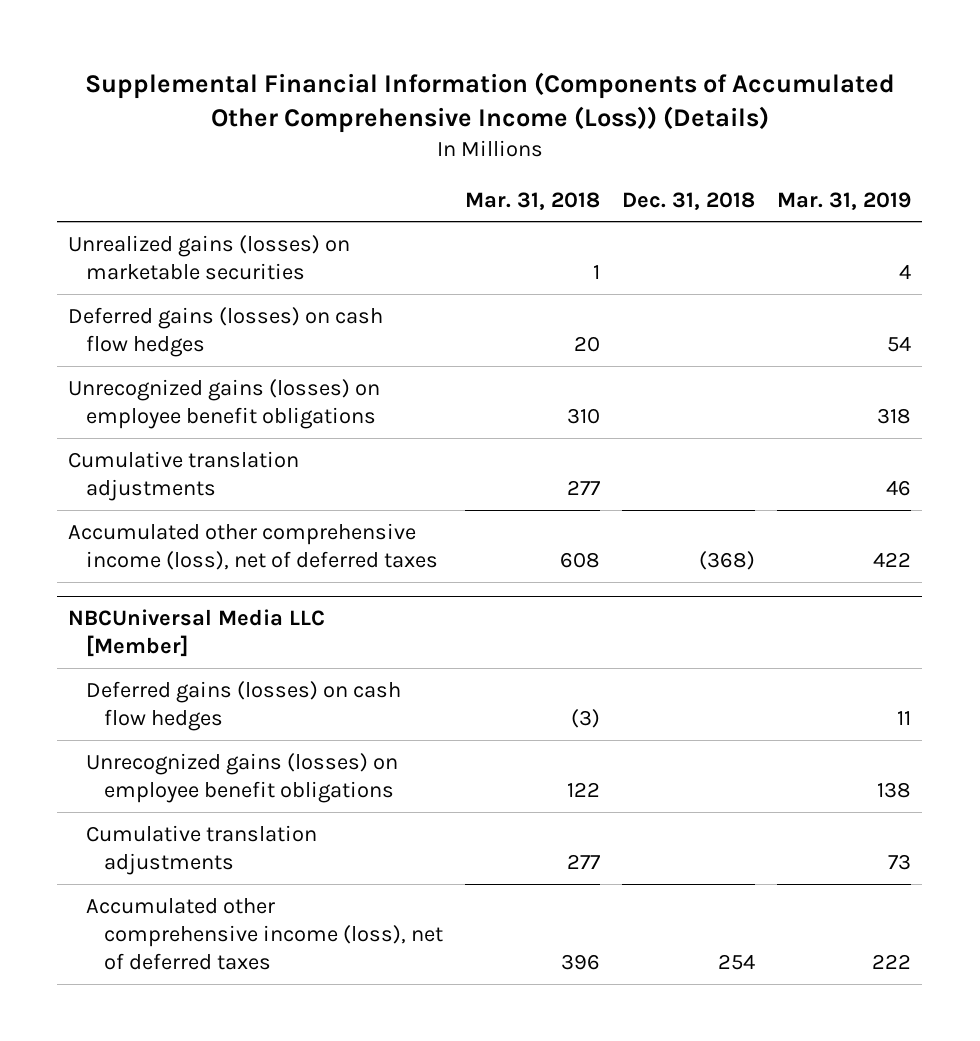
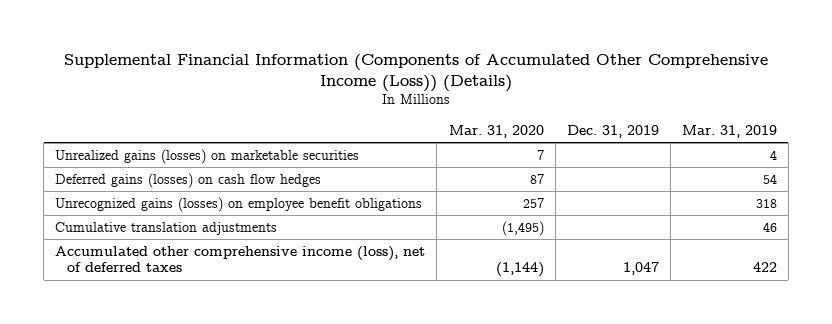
[464,191,600,210] Mar. 31, 2018 -> none
[622,191,756,210] Dec. 31, 2018 -> none
none -> [448,124,544,138] Mar. 31, 2020
none -> [566,124,659,138] Dec. 31, 2019
[68,608,326,658] NBCUniversal Media LLC [Member] -> none
[85,680,401,731] Deferred gains (losses) on cash flow hedges -> none
[85,752,398,803] Unrecognized gains (losses) on employee benefit obligations -> none
[85,824,317,875] Cumulative translation adjustments -> none
[85,897,443,971] Accumulated other comprehensive income (loss), net of deferred taxes -> none

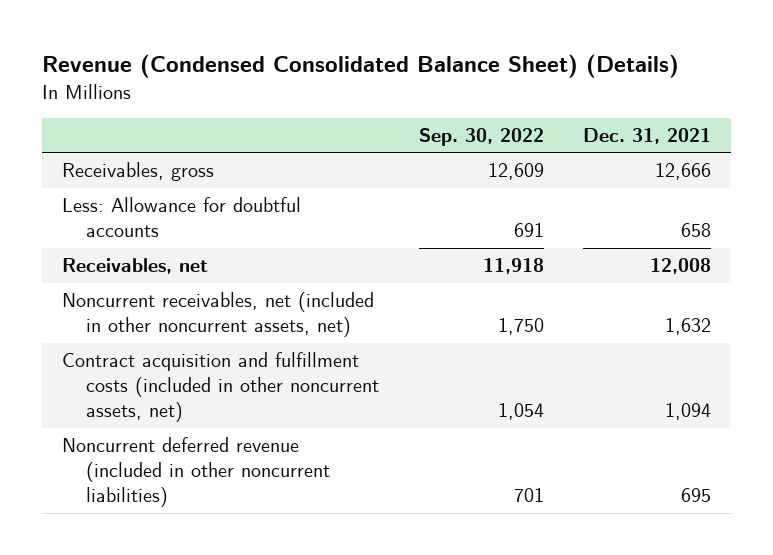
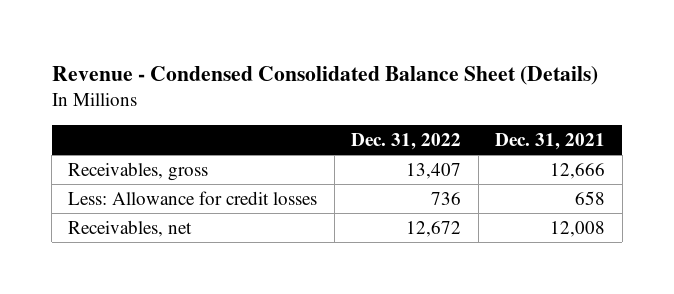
[42,54,680,79] Revenue (Condensed Consolidated Balance Sheet) (Details) -> [51,65,598,85] Revenue - Condensed Consolidated Balance Sheet (Details)
[418,127,544,146] Sep. 30, 2022 -> none
none -> [351,132,462,150] Dec. 31, 2022
[62,197,302,238] Less: Allowance for doubtful accounts -> [68,190,318,205] Less: Allowance for credit losses
[62,292,375,338] Noncurrent receivables, net (included in other noncurrent assets, net) -> none
[62,352,380,423] Contract acquisition and fulfillment costs (included in other noncurrent assets, net) -> none
[62,437,331,508] Noncurrent deferred revenue (included in other noncurrent liabilities) -> none

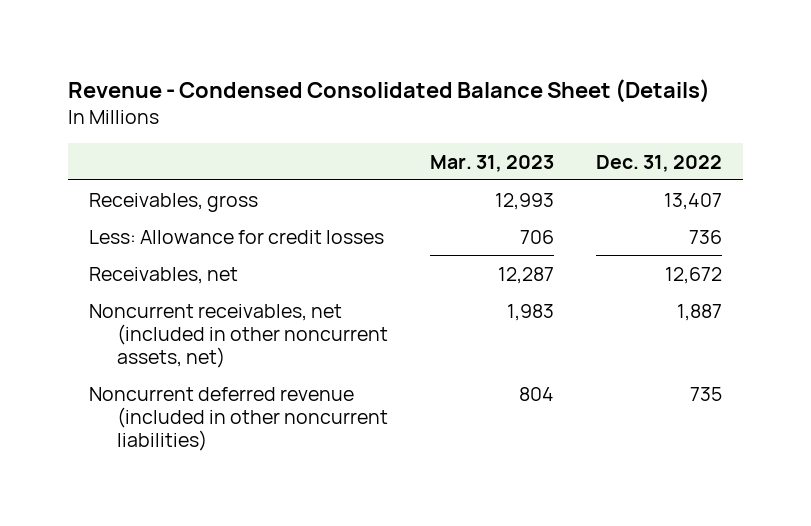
[495,132,606,150] Dec. 31, 2021 -> none
none -> [429,154,554,172] Mar. 31, 2023
none -> [88,303,388,368] Noncurrent receivables, net (included in other noncurrent assets, net)
none -> [88,386,388,451] Noncurrent deferred revenue (included in other noncurrent liabilities)

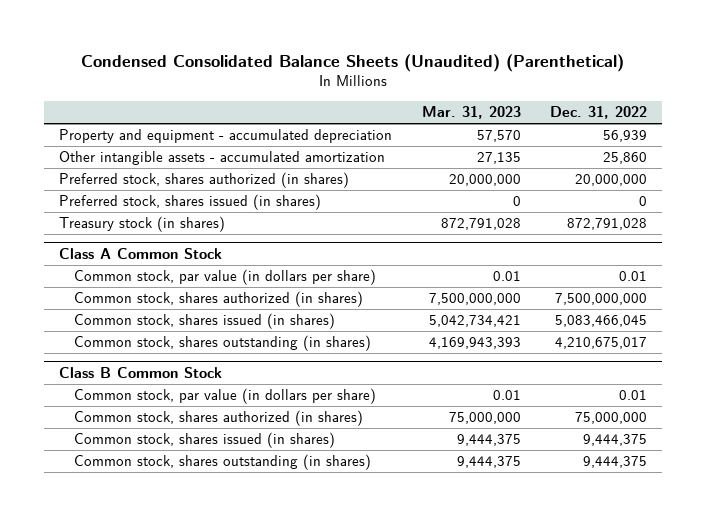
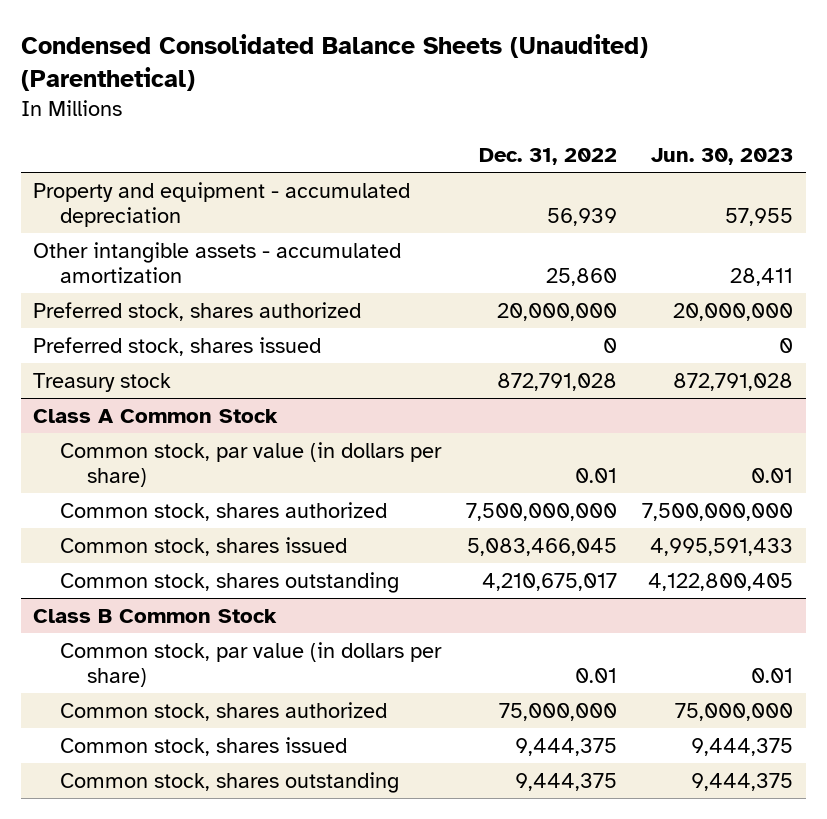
[421,106,521,120] Mar. 31, 2023 -> none
none -> [651,147,794,165] Jun. 30, 2023
[58,172,349,189] Preferred stock, shares authorized (in shares) -> [33,301,362,321] Preferred stock, shares authorized
[58,194,321,211] Preferred stock, shares issued (in shares) -> [33,336,322,356] Preferred stock, shares issued
[58,216,225,233] Treasury stock (in shares) -> [33,372,172,392] Treasury stock
[74,291,364,308] Common stock, shares authorized (in shares) -> [59,501,387,521] Common stock, shares authorized
[74,313,336,330] Common stock, shares issued (in shares) -> [59,536,347,556] Common stock, shares issued
[74,335,372,352] Common stock, shares outstanding (in shares) -> [59,571,399,593] Common stock, shares outstanding
[74,410,364,427] Common stock, shares authorized (in shares) -> [59,701,387,721] Common stock, shares authorized
[74,432,336,449] Common stock, shares issued (in shares) -> [59,736,347,756] Common stock, shares issued
[74,454,372,471] Common stock, shares outstanding (in shares) -> [59,771,399,793] Common stock, shares outstanding

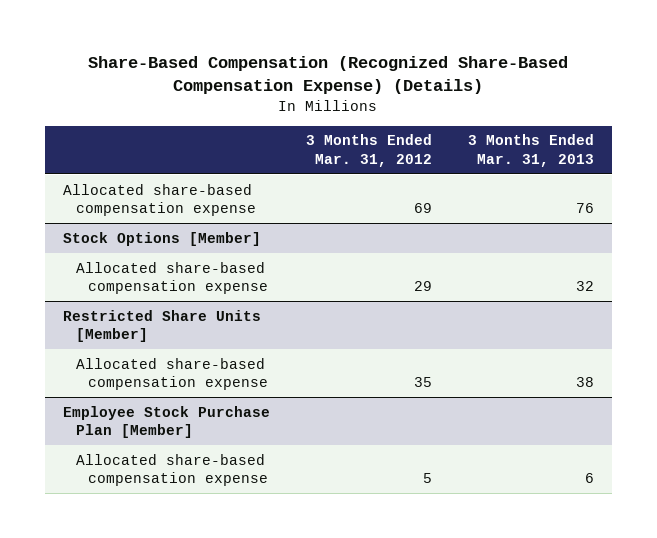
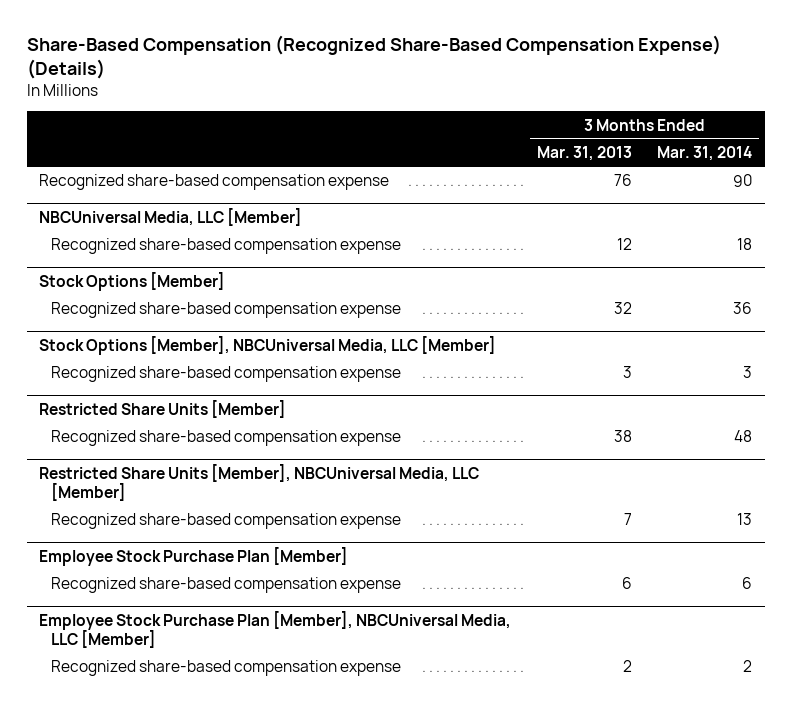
[305,134,432,167] 3 Months Ended Mar. 31, 2012 -> none
none -> [657,146,753,162] Mar. 31, 2014
[63,183,256,217] Allocated share-based compensation expense -> [39,174,390,191] Recognized share-based compensation expense
none -> [39,208,303,227] NBCUniversal Media, LLC [Member]
none -> [51,238,402,255] Recognized share-based compensation expense
[75,261,269,295] Allocated share-based compensation expense -> [51,302,402,319] Recognized share-based compensation expense
none -> [39,336,497,356] Stock Options [Member], NBCUniversal Media, LLC [Member]
none -> [51,366,402,383] Recognized share-based compensation expense
[75,357,269,391] Allocated share-based compensation expense -> [51,430,402,447] Recognized share-based compensation expense
none -> [39,464,480,502] Restricted Share Units [Member], NBCUniversal Media, LLC [Member]
none -> [51,513,402,530] Recognized share-based compensation expense
[75,453,269,487] Allocated share-based compensation expense -> [51,577,402,594] Recognized share-based compensation expense
none -> [39,611,512,649] Employee Stock Purchase Plan [Member], NBCUniversal Media, LLC [Member]
none -> [51,660,402,677] Recognized share-based compensation expense

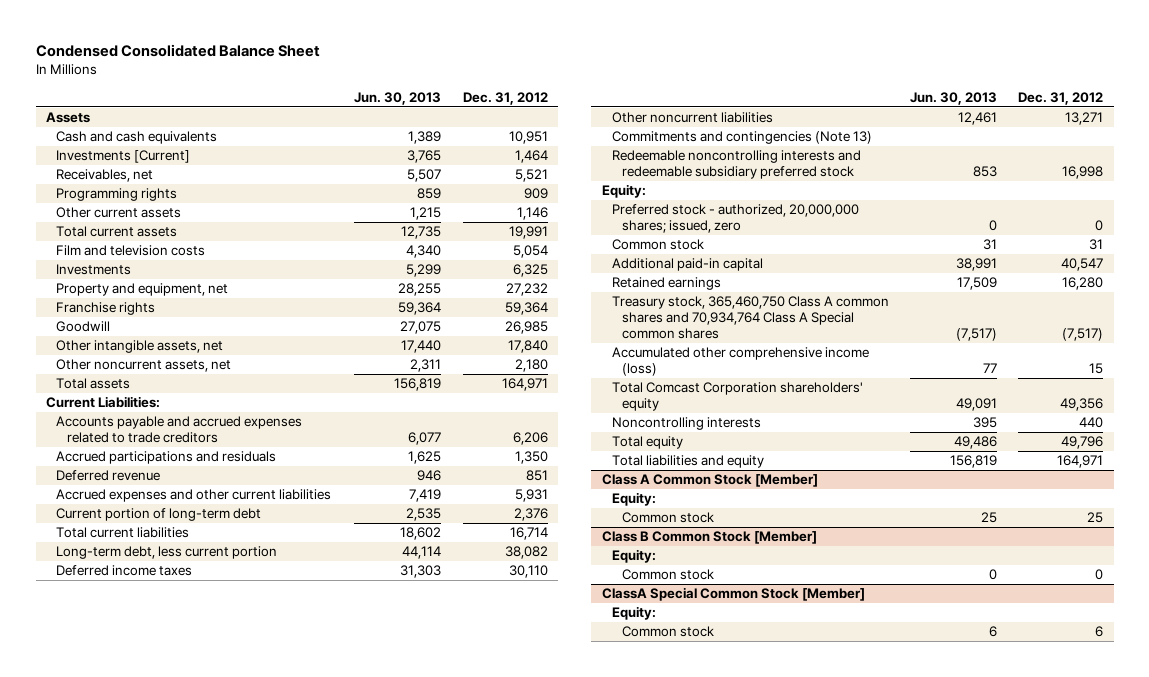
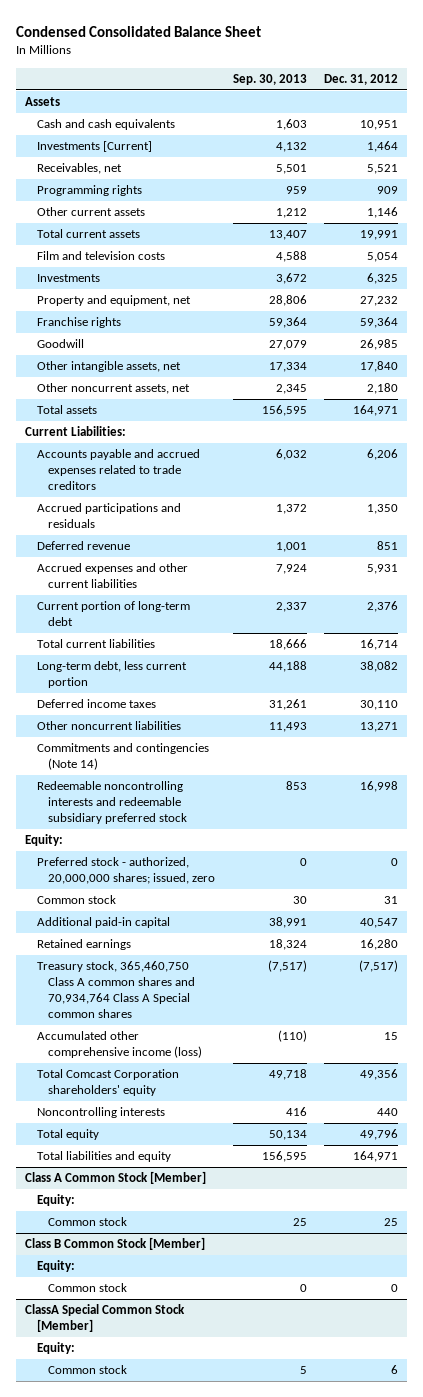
[354,91,442,105] Jun. 30, 2013 -> none
none -> [232,73,307,85] Sep. 30, 2013
[611,131,872,145] Commitments and contingencies (Note 13) -> [36,743,209,771] Commitments and contingencies (Note 14)

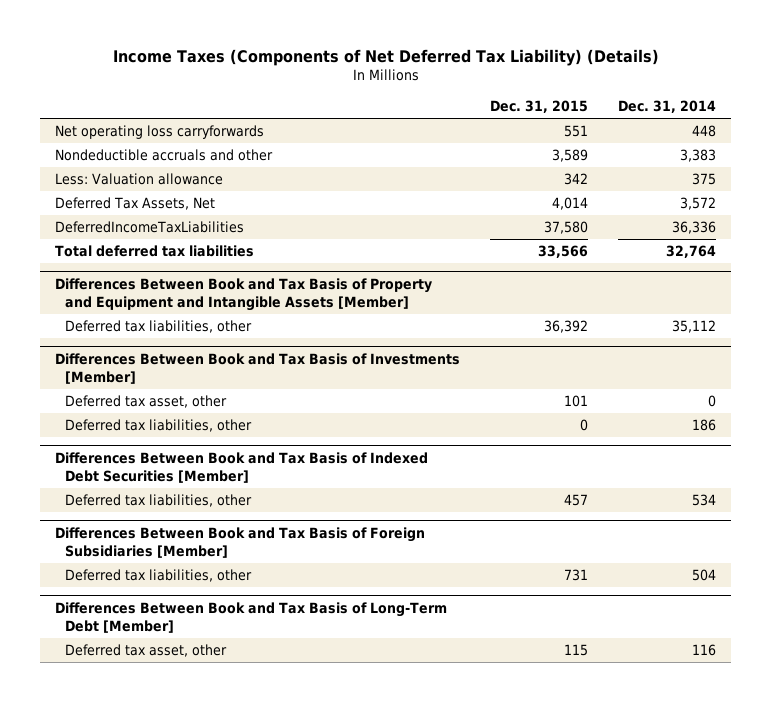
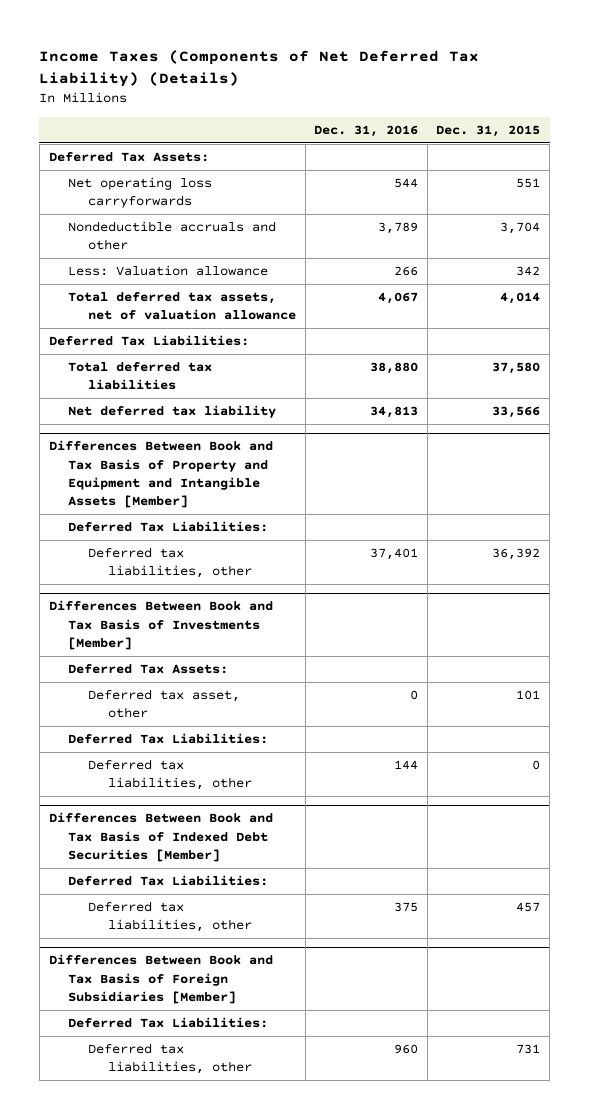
[618,100,717,114] Dec. 31, 2014 -> none
none -> [314,124,419,137] Dec. 31, 2016
none -> [48,152,209,163] Deferred Tax Assets:
[552,149,589,163] 3,589 -> [500,222,541,235] 3,704
[54,197,215,211] Deferred Tax Assets, Net -> [68,292,297,321] Total deferred tax assets, net of valuation allowance
none -> [48,335,249,347] Deferred Tax Liabilities:
[54,221,244,234] DeferredIncomeTaxLiabilities -> [68,362,213,391] Total deferred tax liabilities
[54,245,254,258] Total deferred tax liabilities -> [68,405,277,419] Net deferred tax liability
none -> [68,521,269,533] Deferred Tax Liabilities:
none -> [68,664,229,675] Deferred Tax Assets:
none -> [68,733,269,745] Deferred Tax Liabilities:
none -> [68,875,269,887] Deferred Tax Liabilities:
none -> [68,1017,269,1029] Deferred Tax Liabilities:
[54,601,447,633] Differences Between Book and Tax Basis of Long-Term Debt [Member] -> none
[65,644,228,658] Deferred tax asset, other -> none

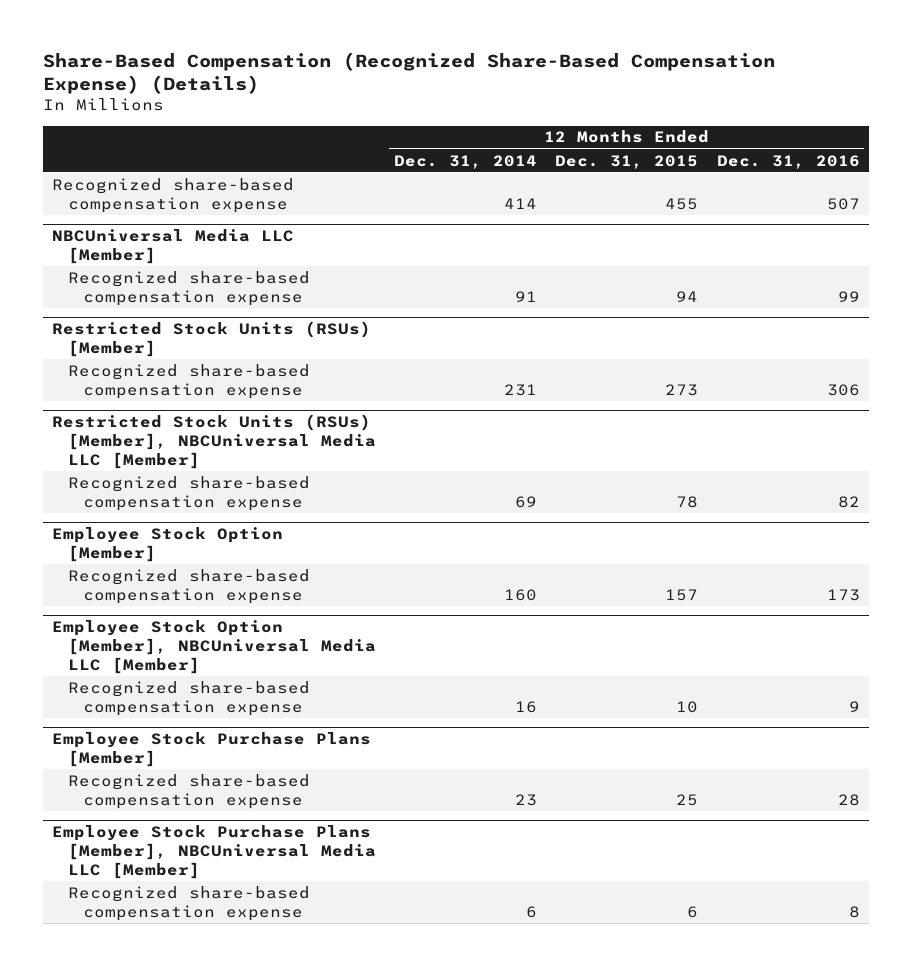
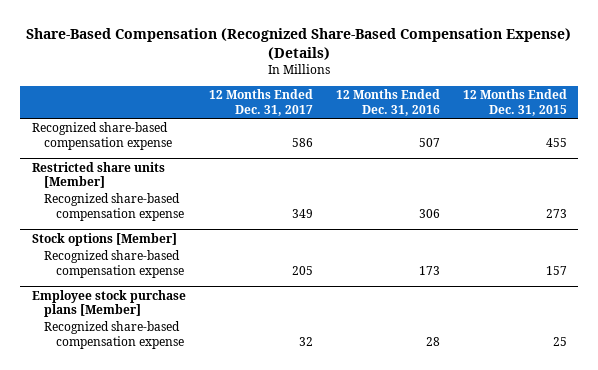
[393,154,537,169] Dec. 31, 2014 -> none
none -> [208,89,313,116] 12 Months Ended Dec. 31, 2017
[52,229,295,264] NBCUniversal Media LLC [Member] -> none
[67,270,310,306] Recognized share-based compensation expense -> none
[52,321,372,357] Restricted Stock Units (RSUs) [Member] -> [31,161,165,188] Restricted share units [Member]
[52,414,376,469] Restricted Stock Units (RSUs) [Member], NBCUniversal Media LLC [Member] -> none
[67,475,310,511] Recognized share-based compensation expense -> none
[52,527,284,562] Employee Stock Option [Member] -> [31,232,177,246] Stock options [Member]
[52,620,376,674] Employee Stock Option [Member], NBCUniversal Media LLC [Member] -> none
[67,680,310,716] Recognized share-based compensation expense -> none
[52,732,372,767] Employee Stock Purchase Plans [Member] -> [31,289,186,317] Employee stock purchase plans [Member]
[52,825,376,879] Employee Stock Purchase Plans [Member], NBCUniversal Media LLC [Member] -> none
[67,885,310,921] Recognized share-based compensation expense -> none

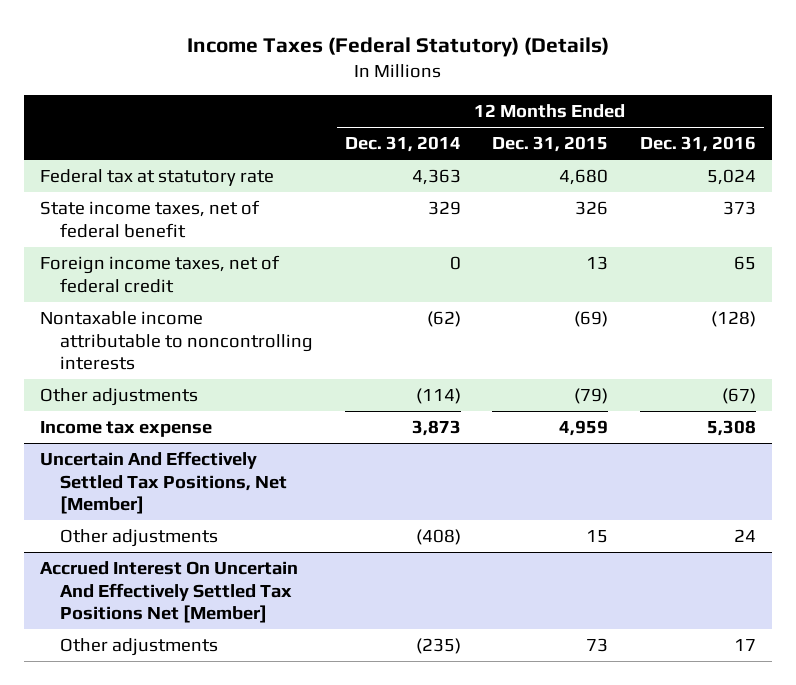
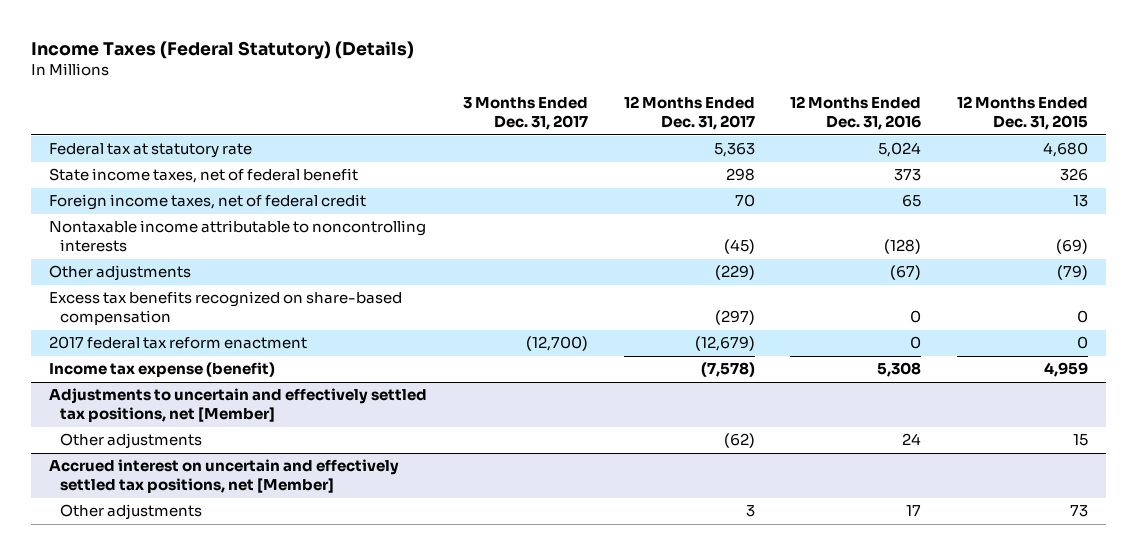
[344,136,461,153] Dec. 31, 2014 -> none
none -> [462,97,588,131] 3 Months Ended Dec. 31, 2017
none -> [623,96,755,131] 12 Months Ended Dec. 31, 2017
none -> [49,291,403,326] Excess tax benefits recognized on share-based compensation
none -> [49,336,308,350] 2017 federal tax reform enactment
[39,420,212,437] Income tax expense -> [49,362,276,378] Income tax expense (benefit)
[39,450,288,515] Uncertain And Effectively Settled Tax Positions, Net [Member] -> [49,388,428,423] Adjustments to uncertain and effectively settled tax positions, net [Member]
[39,560,298,624] Accrued Interest On Uncertain And Effectively Settled Tax Positions Net [Member] -> [49,459,400,494] Accrued interest on uncertain and effectively settled tax positions, net [Member]

